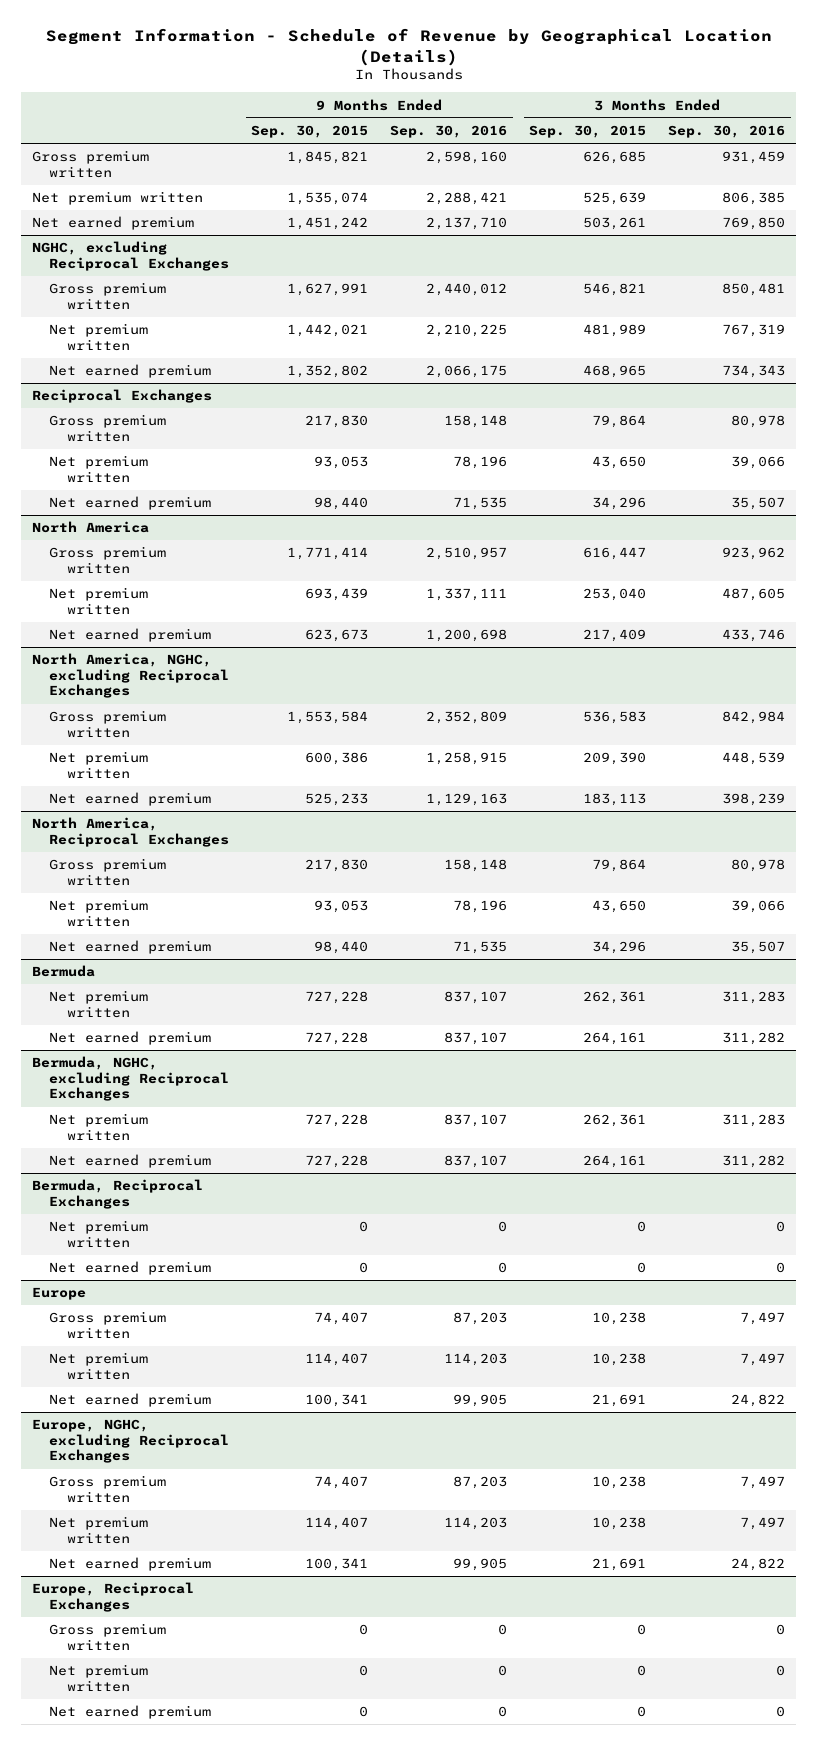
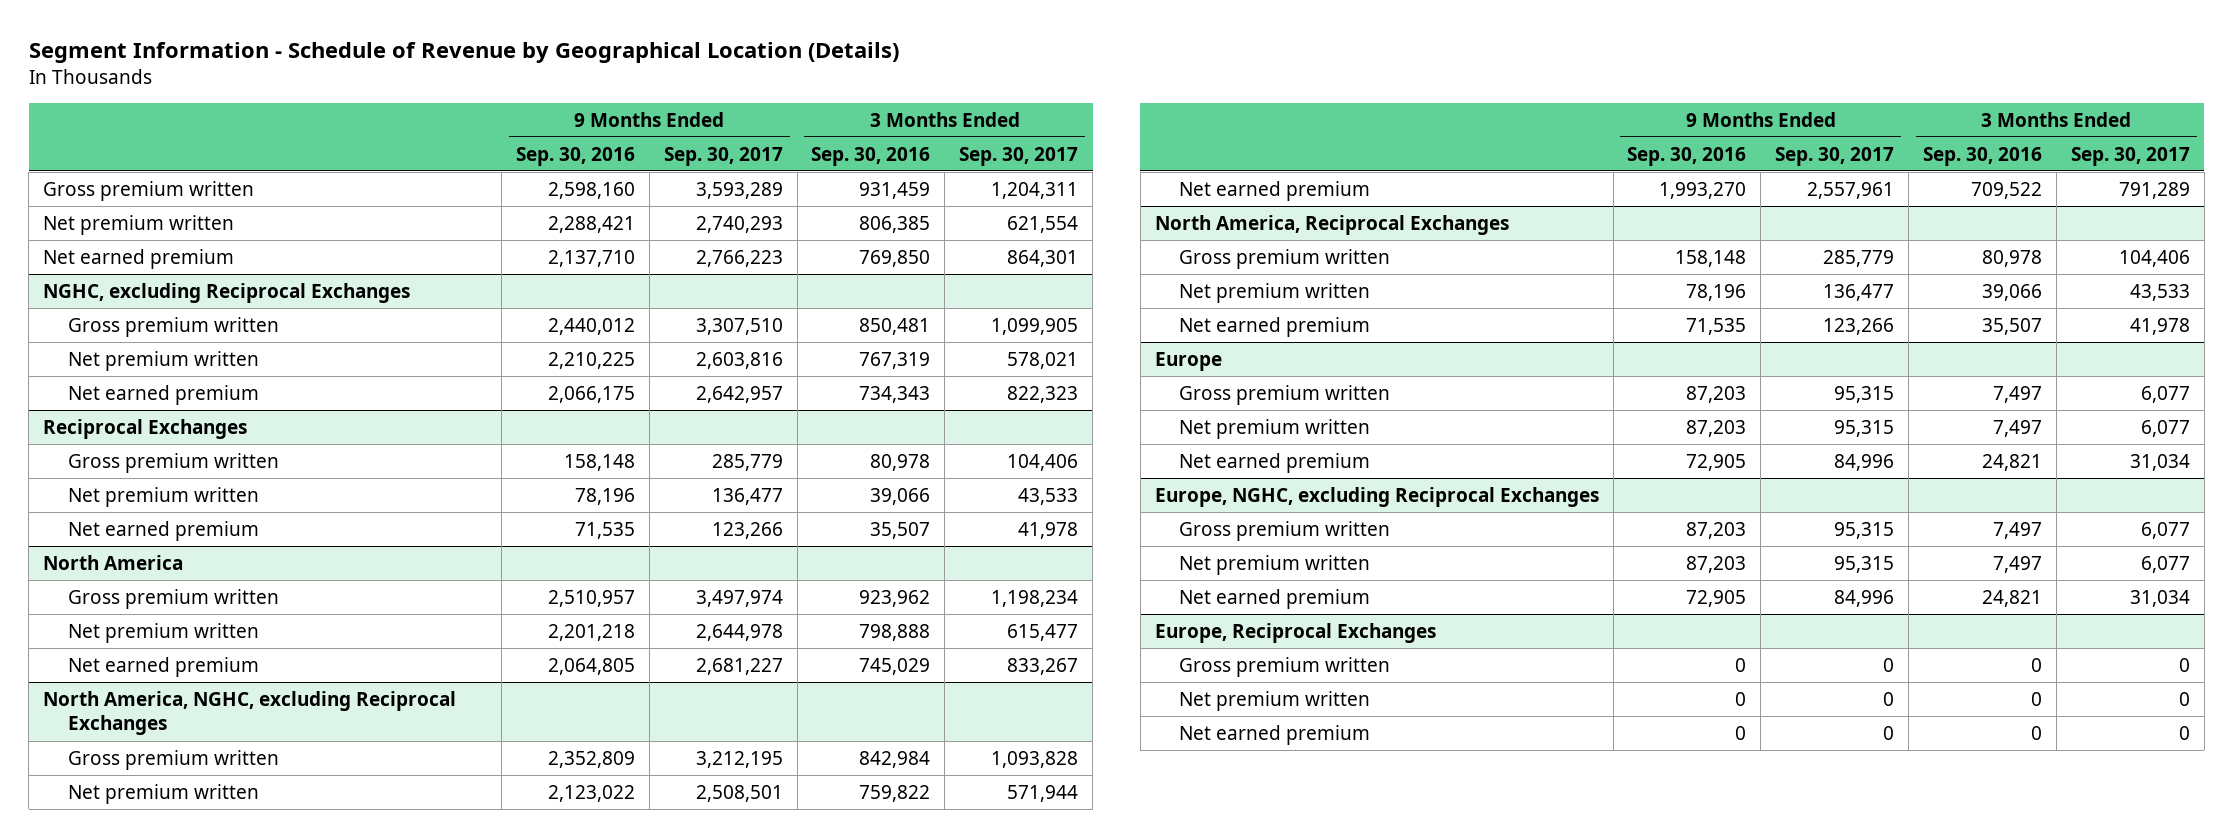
[251,125,369,139] Sep. 30, 2015 -> none
[529,125,647,139] Sep. 30, 2015 -> none
none -> [663,146,783,166] Sep. 30, 2017
none -> [959,146,1079,166] Sep. 30, 2017
[426,588,508,602] 1,337,111 -> [547,623,635,641] 2,201,218
[722,588,786,602] 487,605 -> [859,623,931,641] 798,888
[426,629,508,643] 1,200,698 -> [547,657,635,675] 2,064,805
[722,629,786,643] 433,746 -> [859,657,931,675] 745,029
[426,752,508,766] 1,258,915 -> [547,784,635,802] 2,123,022
[722,752,786,766] 448,539 -> [859,784,931,802] 759,822
[426,793,508,807] 1,129,163 -> [1659,181,1747,199] 1,993,270
[722,793,786,807] 398,239 -> [1971,181,2043,199] 709,522
[32,965,96,978] Bermuda -> none
[49,990,149,1018] Net premium written -> none
[49,1031,212,1046] Net earned premium -> none
[32,1056,230,1102] Bermuda, NGHC, excluding Reciprocal Exchanges -> none
[49,1113,149,1141] Net premium written -> none
[49,1154,212,1169] Net earned premium -> none
[32,1179,204,1209] Bermuda, Reciprocal Exchanges -> none
[49,1220,149,1248] Net premium written -> none
[49,1261,212,1276] Net earned premium -> none
[444,1353,508,1367] 114,203 -> [1686,419,1747,437] 87,203
[453,1394,508,1408] 99,905 -> [1686,453,1747,471] 72,905
[731,1394,786,1408] 24,822 -> [1982,453,2043,471] 24,821
[444,1517,508,1531] 114,203 -> [1686,555,1747,573] 87,203
[453,1558,508,1572] 99,905 -> [1686,589,1747,607] 72,905
[731,1558,786,1572] 24,822 -> [1982,589,2043,607] 24,821

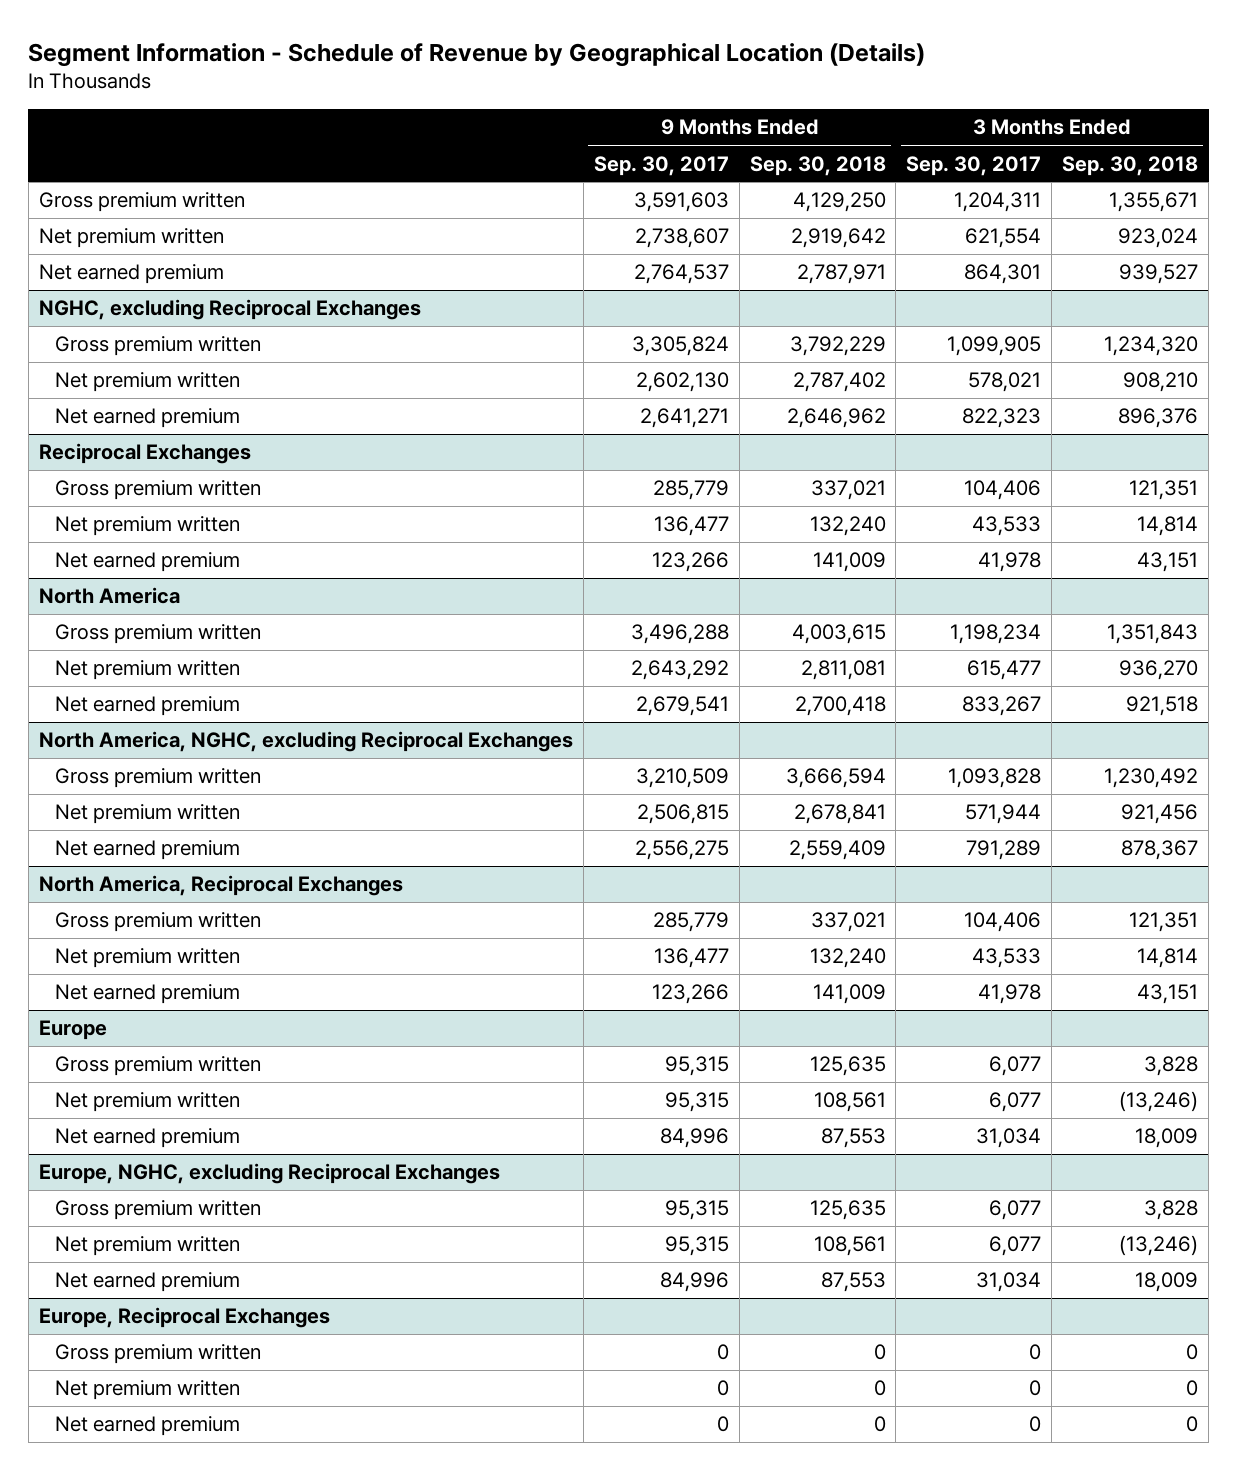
[515,146,635,166] Sep. 30, 2016 -> none
[811,146,931,166] Sep. 30, 2016 -> none
none -> [749,155,886,176] Sep. 30, 2018
none -> [1062,155,1199,176] Sep. 30, 2018
[695,181,783,199] 3,593,289 -> [633,192,729,213] 3,591,603
[695,215,783,233] 2,740,293 -> [634,228,729,249] 2,738,607
[695,249,783,267] 2,766,223 -> [633,264,729,285] 2,764,537
[695,317,783,335] 3,307,510 -> [631,336,729,357] 3,305,824
[695,351,783,369] 2,603,816 -> [635,372,729,393] 2,602,130
[695,385,783,403] 2,642,957 -> [639,408,729,429] 2,641,271
[695,589,783,607] 3,497,974 -> [630,624,729,645] 3,496,288
[695,623,783,641] 2,644,978 -> [630,660,729,681] 2,643,292
[695,657,783,675] 2,681,227 -> [635,696,729,717] 2,679,541
[695,750,783,768] 3,212,195 -> [635,768,729,789] 3,210,509
[695,784,783,802] 2,508,501 -> [636,804,729,825] 2,506,815
[1807,181,1895,199] 2,557,961 -> [634,840,729,861] 2,556,275

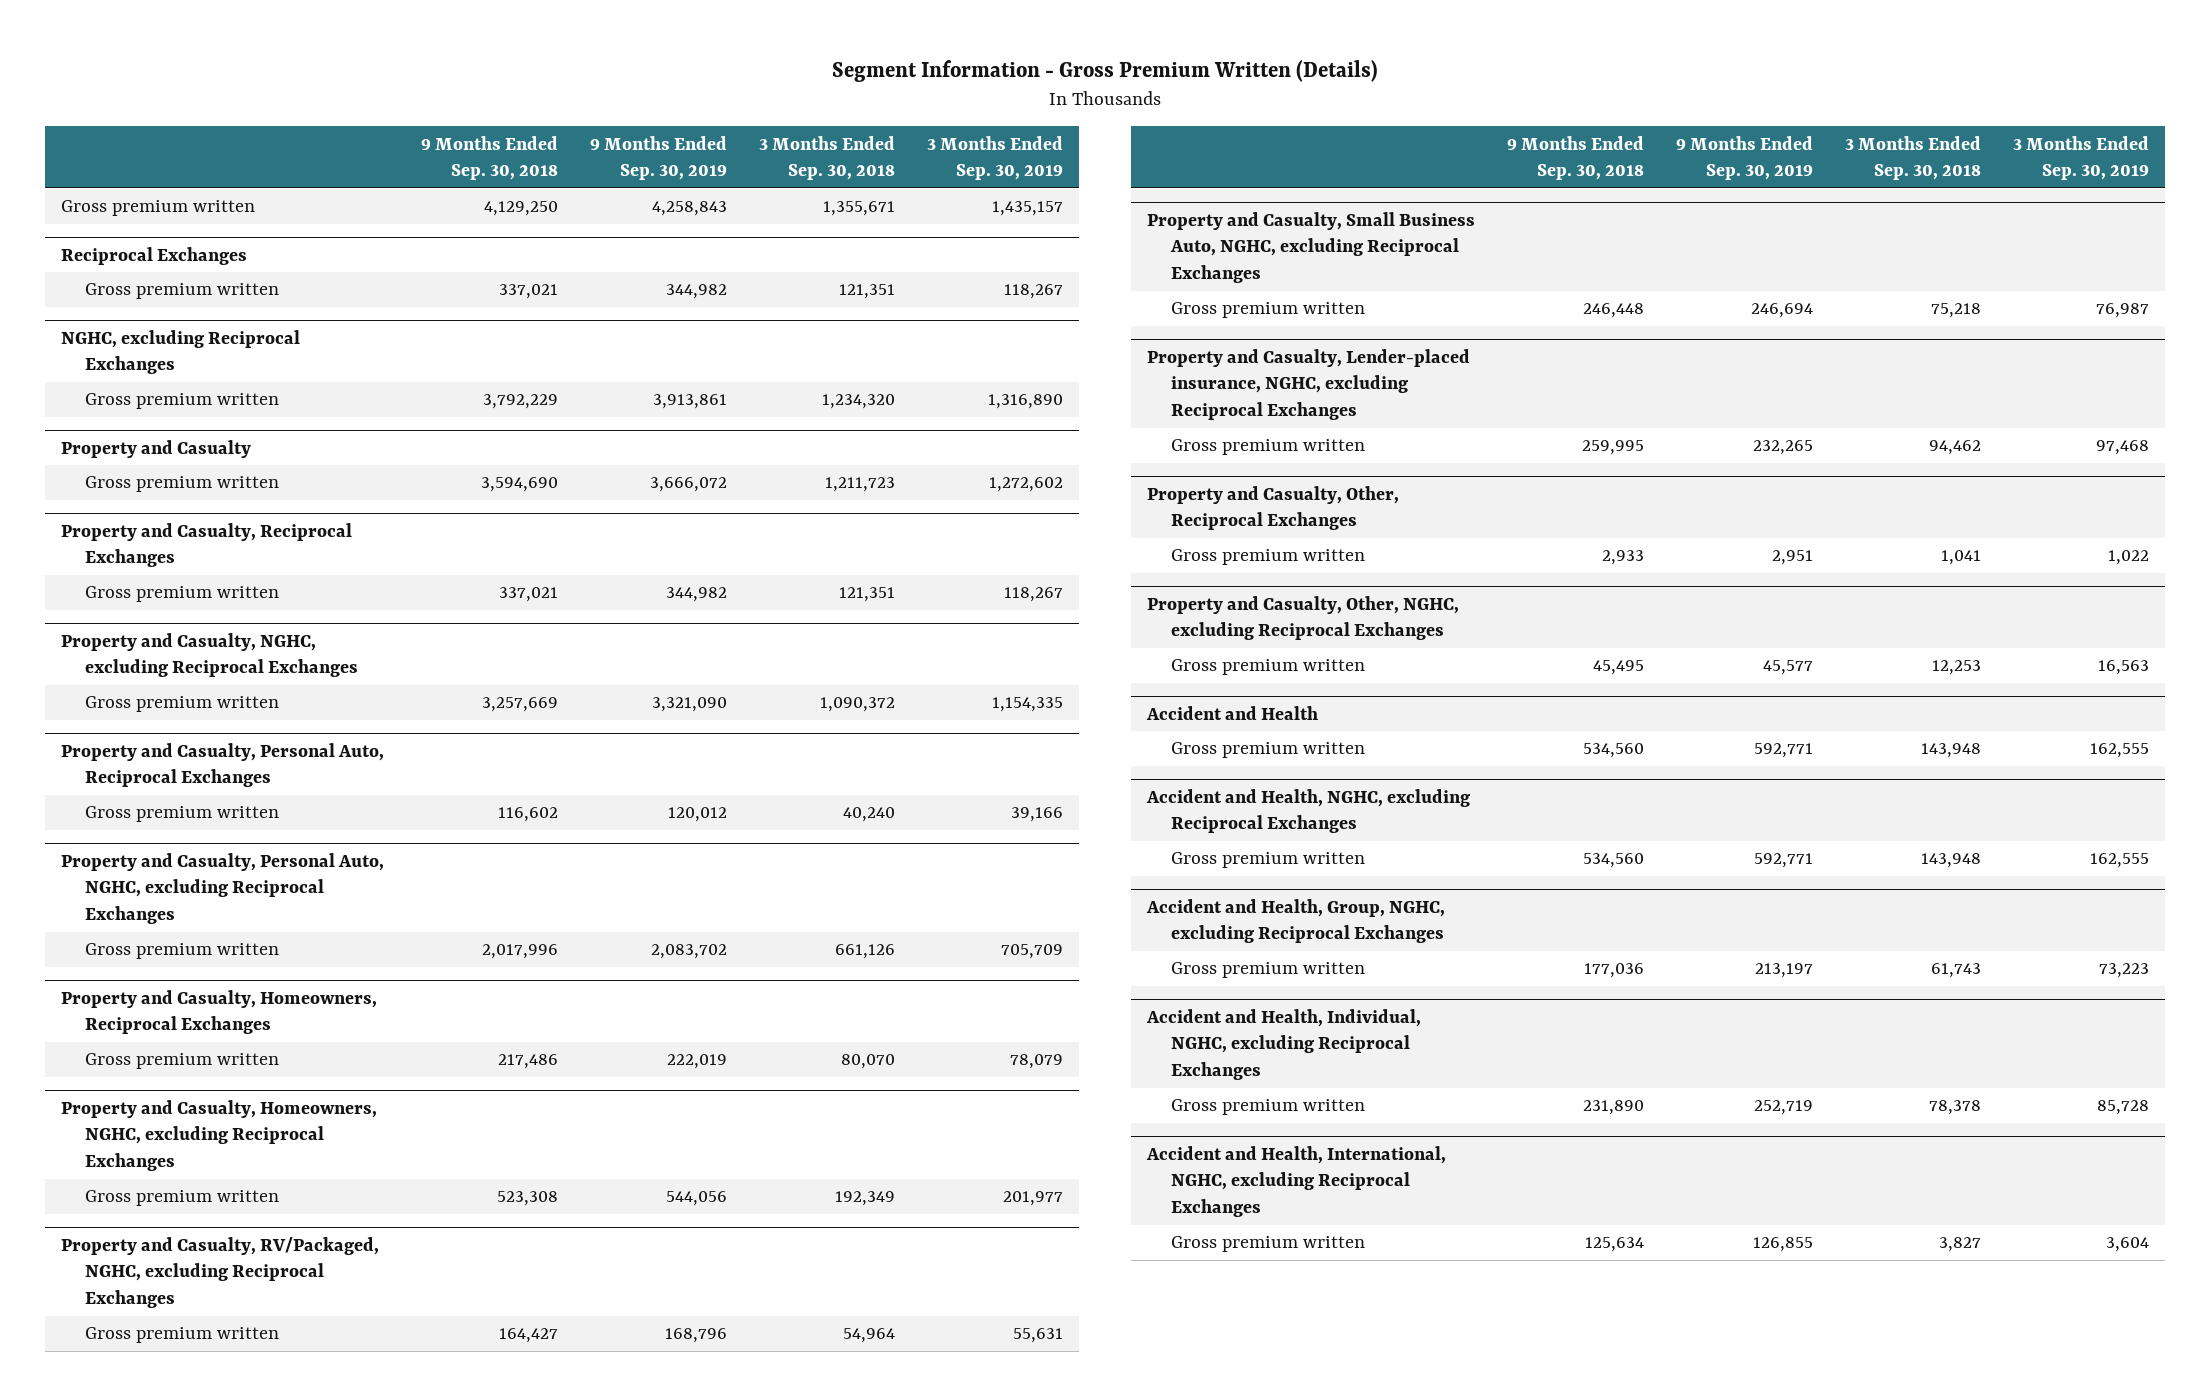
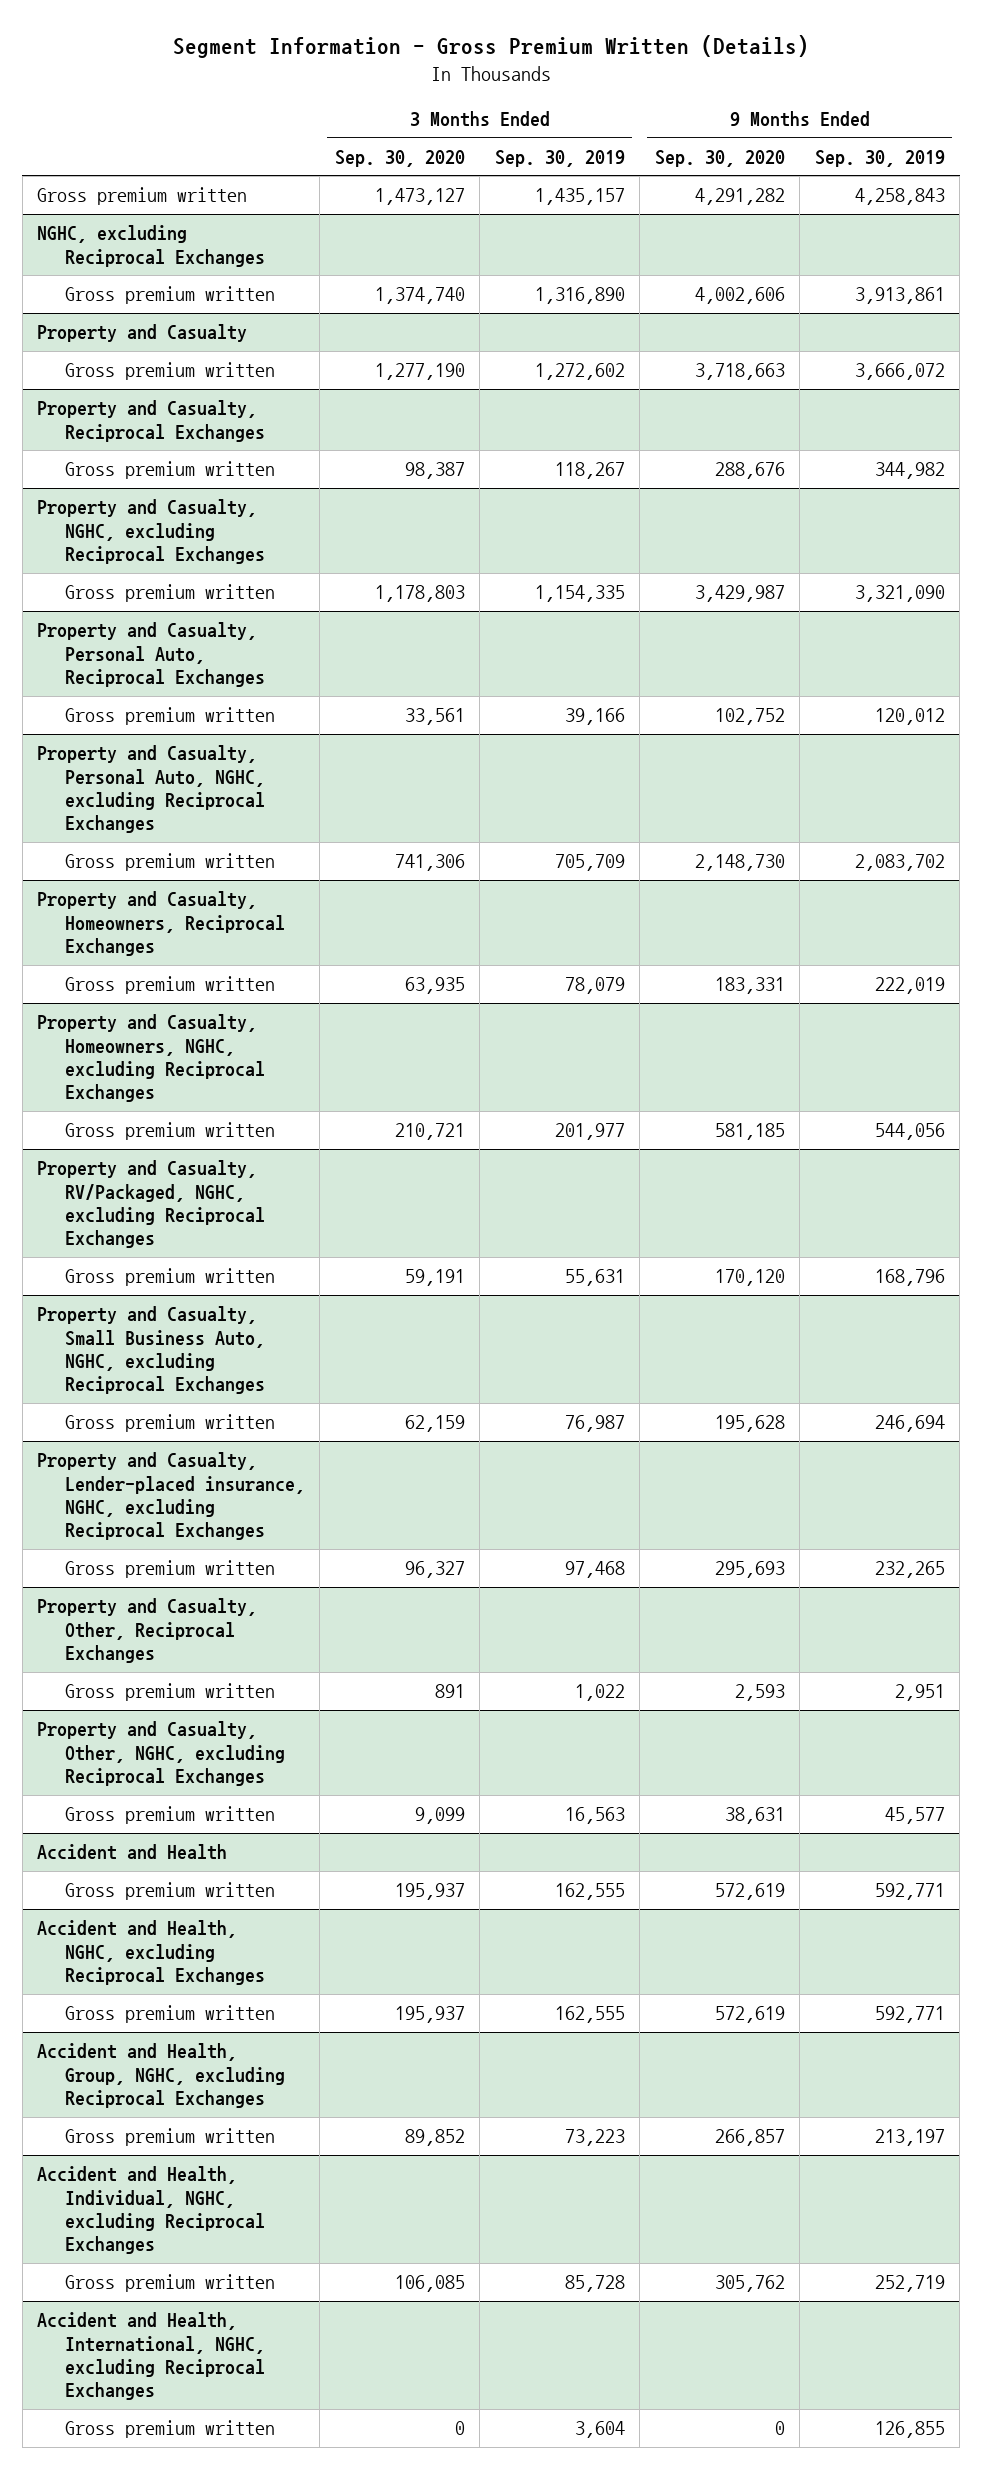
[421,135,559,181] 9 Months Ended Sep. 30, 2018 -> none
[759,135,896,181] 3 Months Ended Sep. 30, 2018 -> none
none -> [334,149,465,167] Sep. 30, 2020
none -> [654,149,785,167] Sep. 30, 2020
[61,246,248,265] Reciprocal Exchanges -> none
[84,283,279,300] Gross premium written -> none

